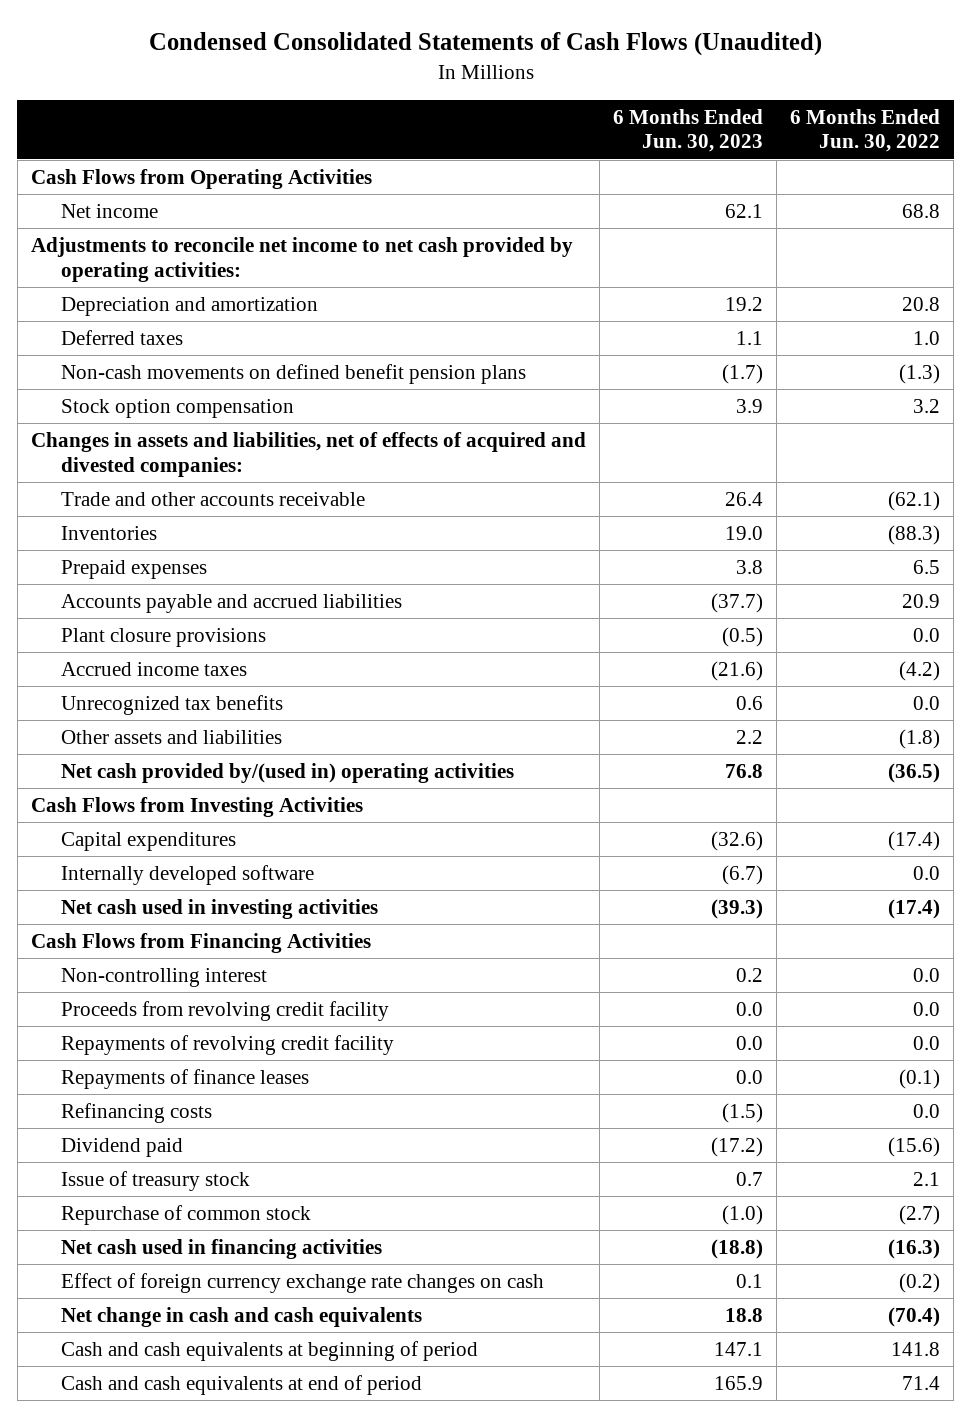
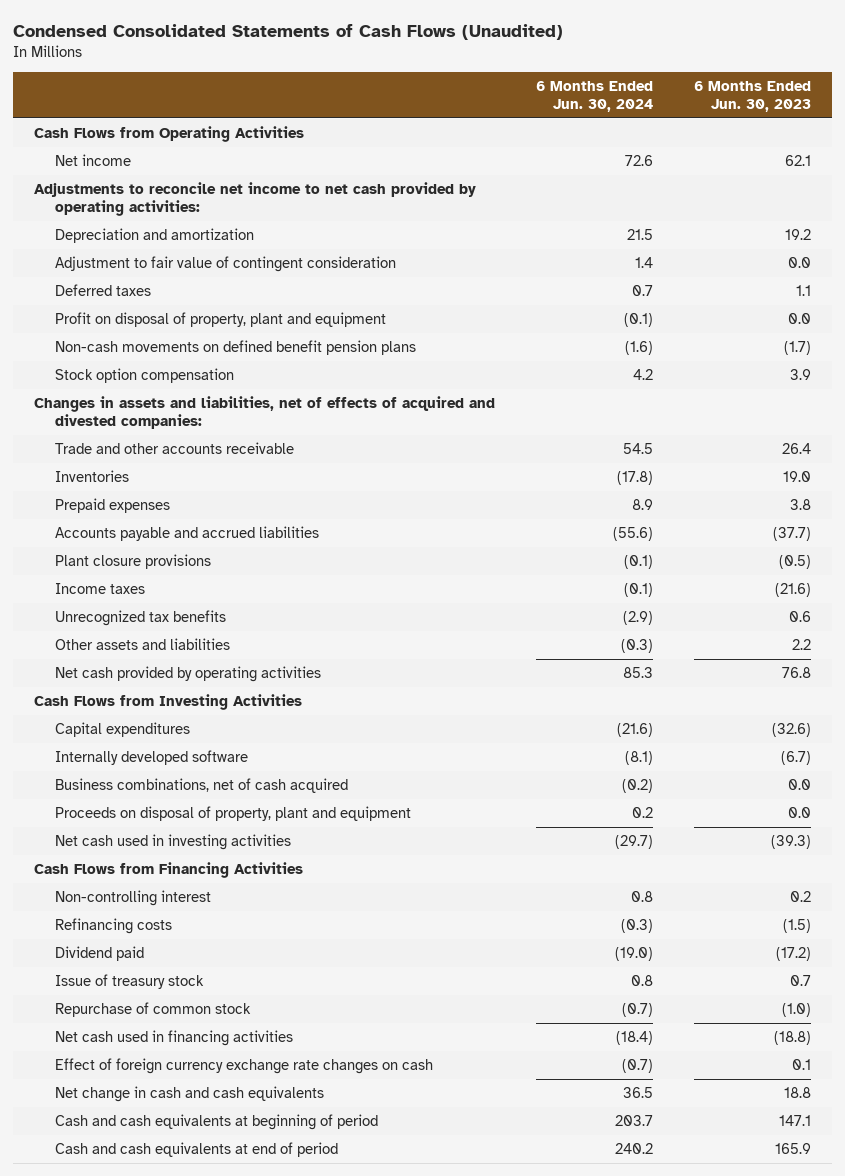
[790,108,941,153] 6 Months Ended Jun. 30, 2022 -> none
none -> [536,80,654,112] 6 Months Ended Jun. 30, 2024
none -> [55,255,397,272] Adjustment to fair value of contingent consideration
none -> [55,311,387,327] Profit on disposal of property, plant and equipment
[60,661,247,676] Accrued income taxes -> [55,582,146,594] Income taxes
[60,762,514,783] Net cash provided by/(used in) operating activities -> [55,665,322,682] Net cash provided by operating activities
none -> [55,777,349,793] Business combinations, net of cash acquired
none -> [55,805,412,821] Proceeds on disposal of property, plant and equipment
[60,1000,389,1021] Proceeds from revolving credit facility -> none
[60,1034,394,1055] Repayments of revolving credit facility -> none
[60,1068,309,1089] Repayments of finance leases -> none

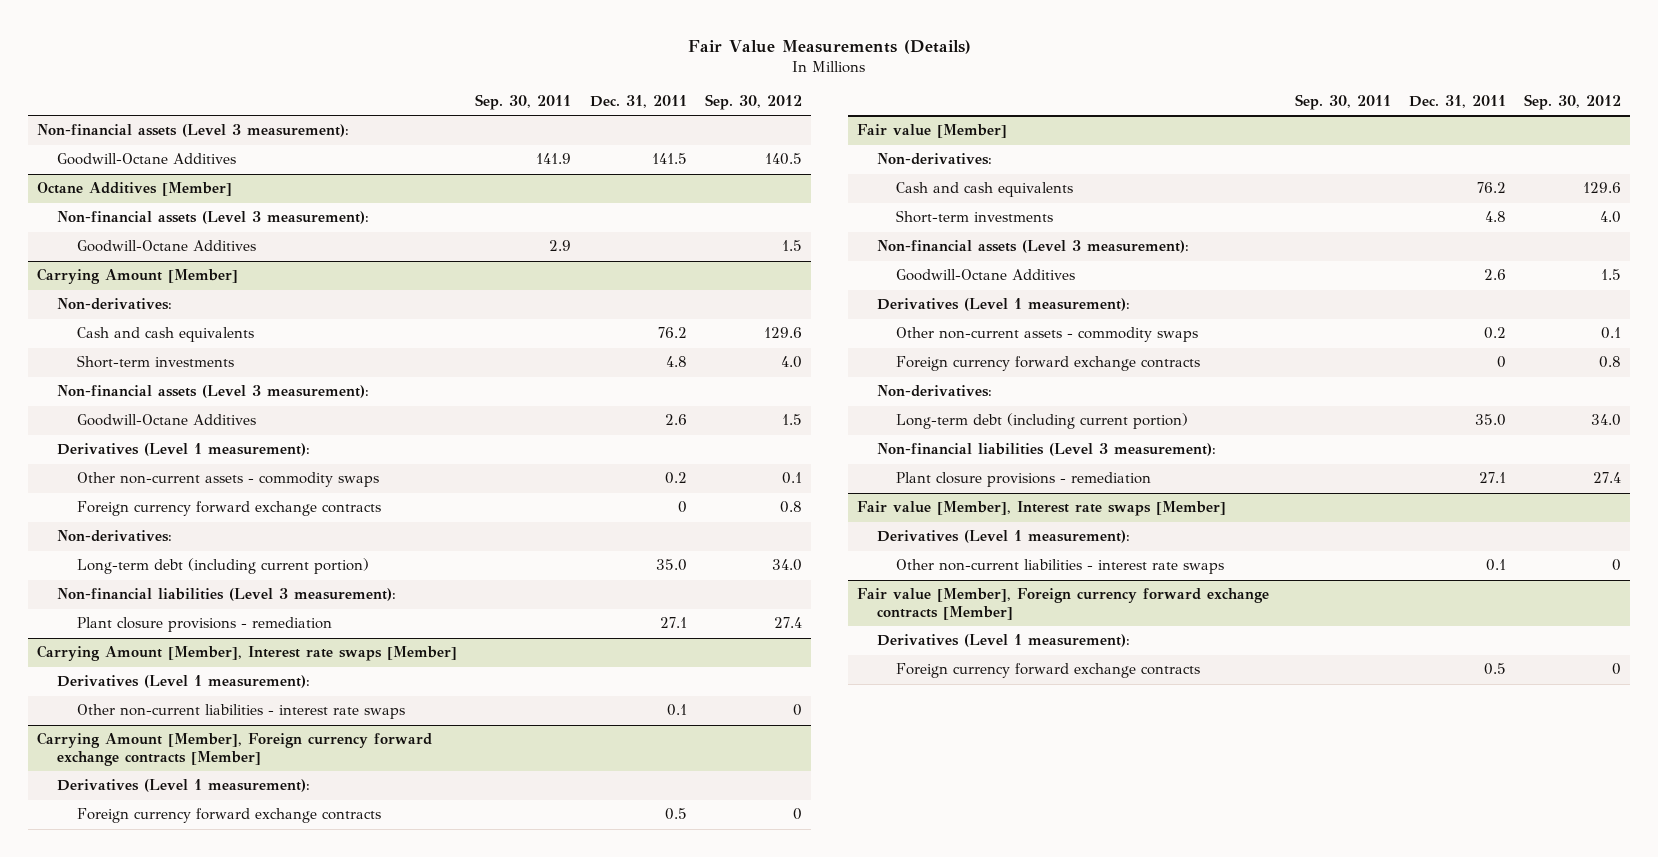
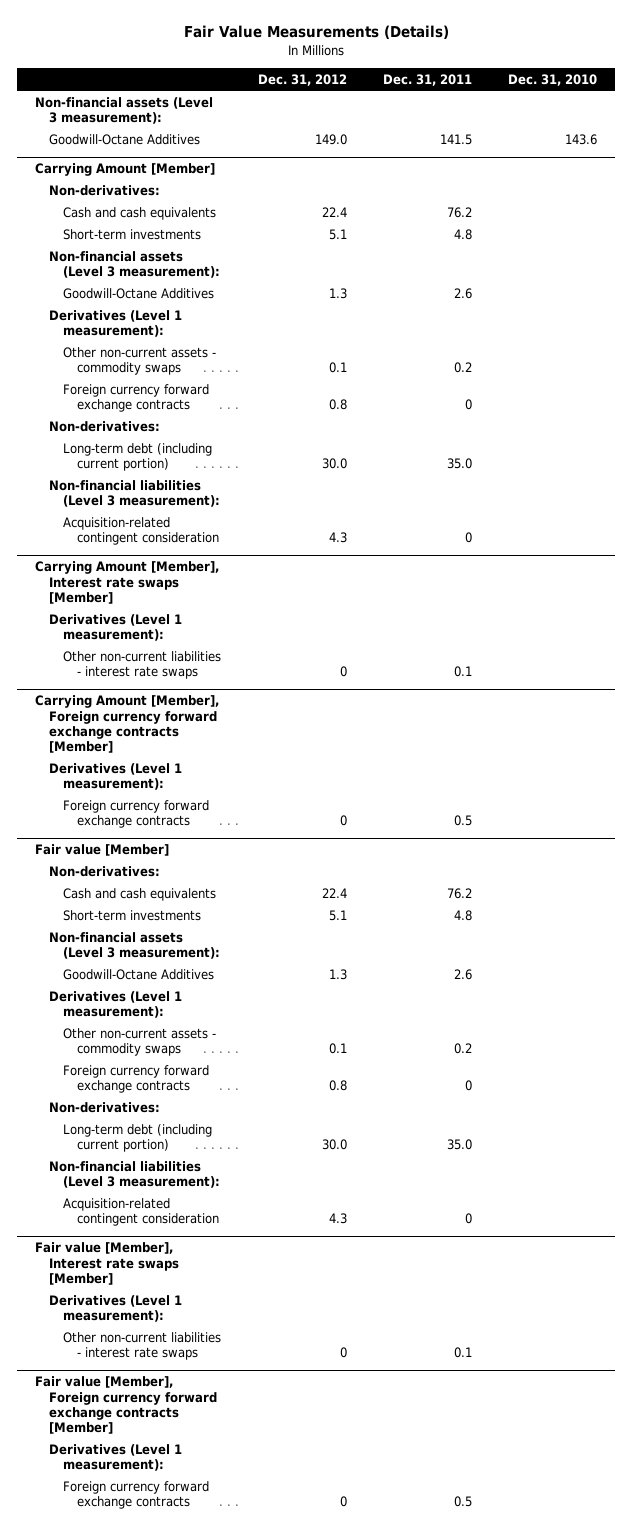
[475,93,572,110] Sep. 30, 2011 -> none
[704,93,802,110] Sep. 30, 2012 -> none
none -> [257,73,347,86] Dec. 31, 2012
none -> [508,73,598,86] Dec. 31, 2010
[37,182,233,197] Octane Additives [Member] -> none
[57,211,370,225] Non-financial assets (Level 3 measurement): -> none
[77,240,257,253] Goodwill-Octane Additives -> none
[77,617,333,633] Plant closure provisions - remediation -> none
none -> [63,516,220,545] Acquisition-related contingent consideration
[896,472,1152,488] Plant closure provisions - remediation -> none
none -> [63,1197,220,1226] Acquisition-related contingent consideration

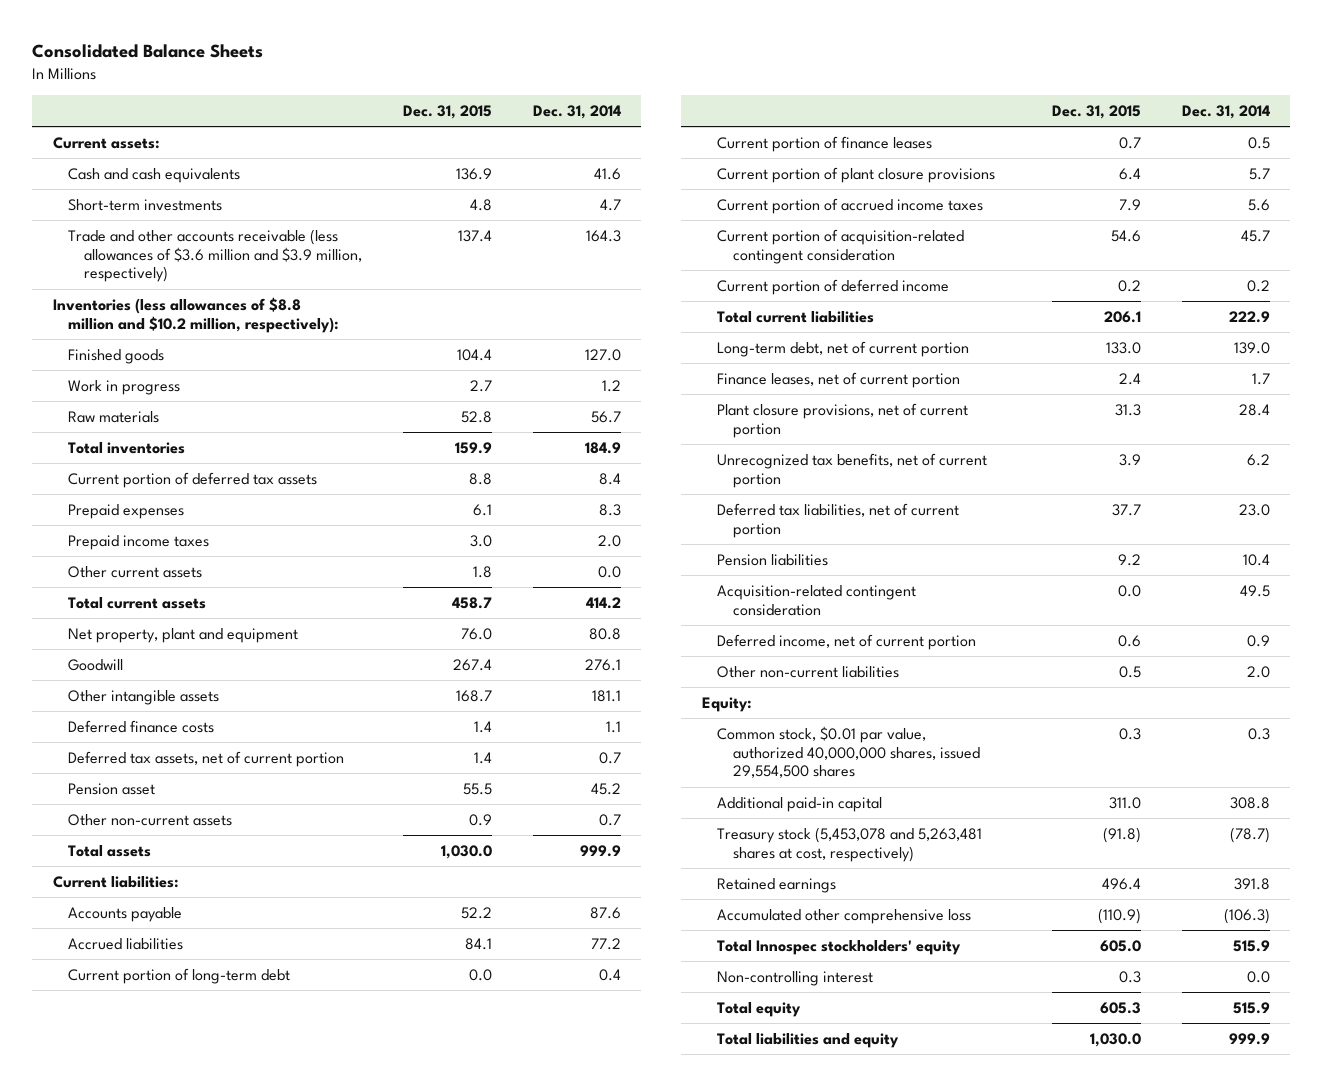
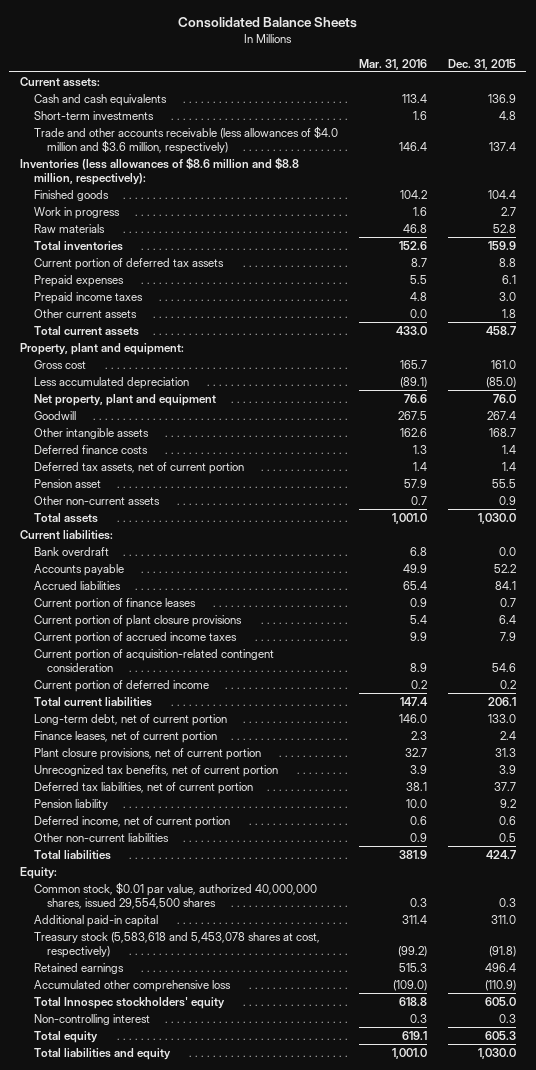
[532,104,621,119] Dec. 31, 2014 -> none
none -> [358,58,427,70] Mar. 31, 2016
[68,228,363,283] Trade and other accounts receivable (less allowances of $3.6 million and $3.9 million, respectively) -> [33,125,338,154] Trade and other accounts receivable (less allowances of $4.0 million and $3.6 million, respectively)
[52,296,340,333] Inventories (less allowances of $8.8 million and $10.2 million, respectively): -> [19,156,299,185] Inventories (less allowances of $8.6 million and $8.8 million, respectively):
none -> [19,342,184,355] Property, plant and equipment:
none -> [33,359,86,369] Gross cost
none -> [33,376,189,389] Less accumulated depreciation
none -> [33,546,109,556] Bank overdraft
[68,967,291,984] Current portion of long-term debt -> none
[717,584,917,616] Acquisition-related contingent consideration -> none
[717,553,829,566] Pension liabilities -> [33,798,108,810] Pension liability
none -> [33,849,111,860] Total liabilities
[717,826,983,862] Treasury stock (5,453,078 and 5,263,481 shares at cost, respectively) -> [33,931,320,958] Treasury stock (5,583,618 and 5,453,078 shares at cost, respectively)

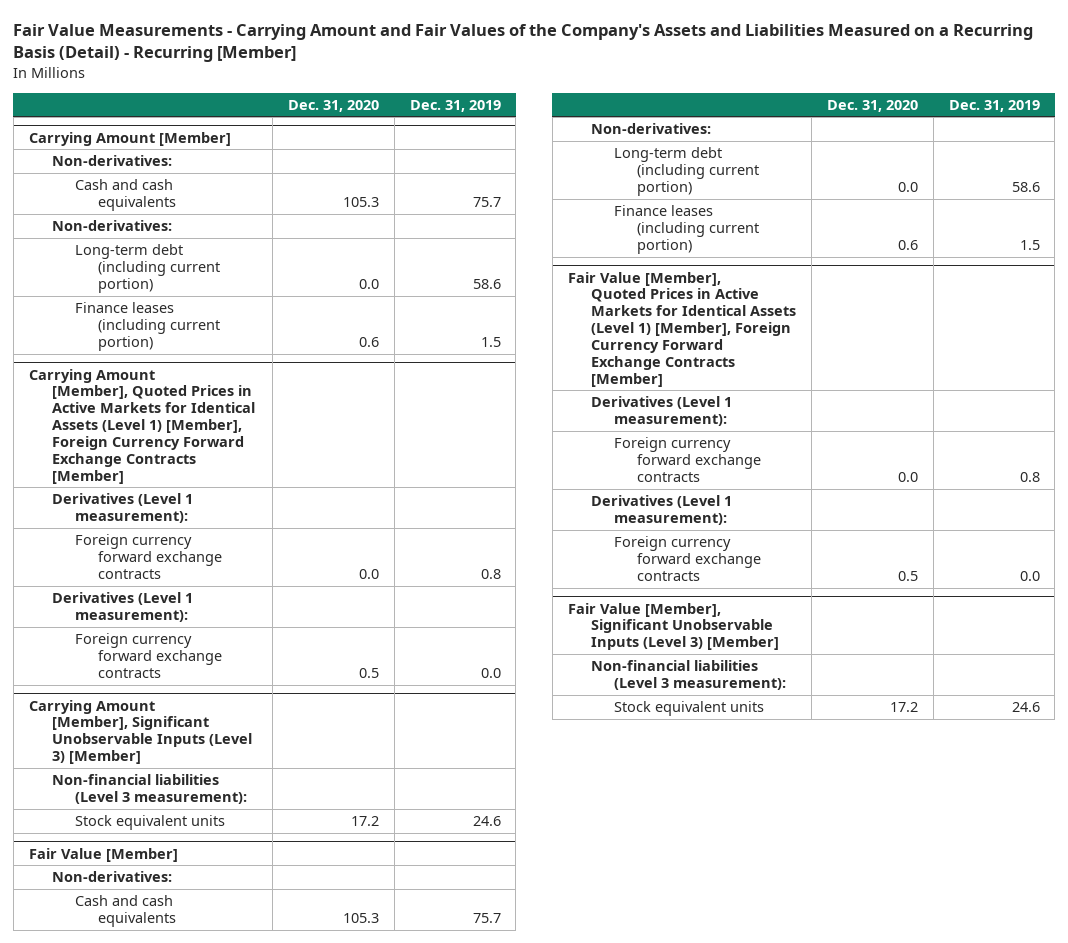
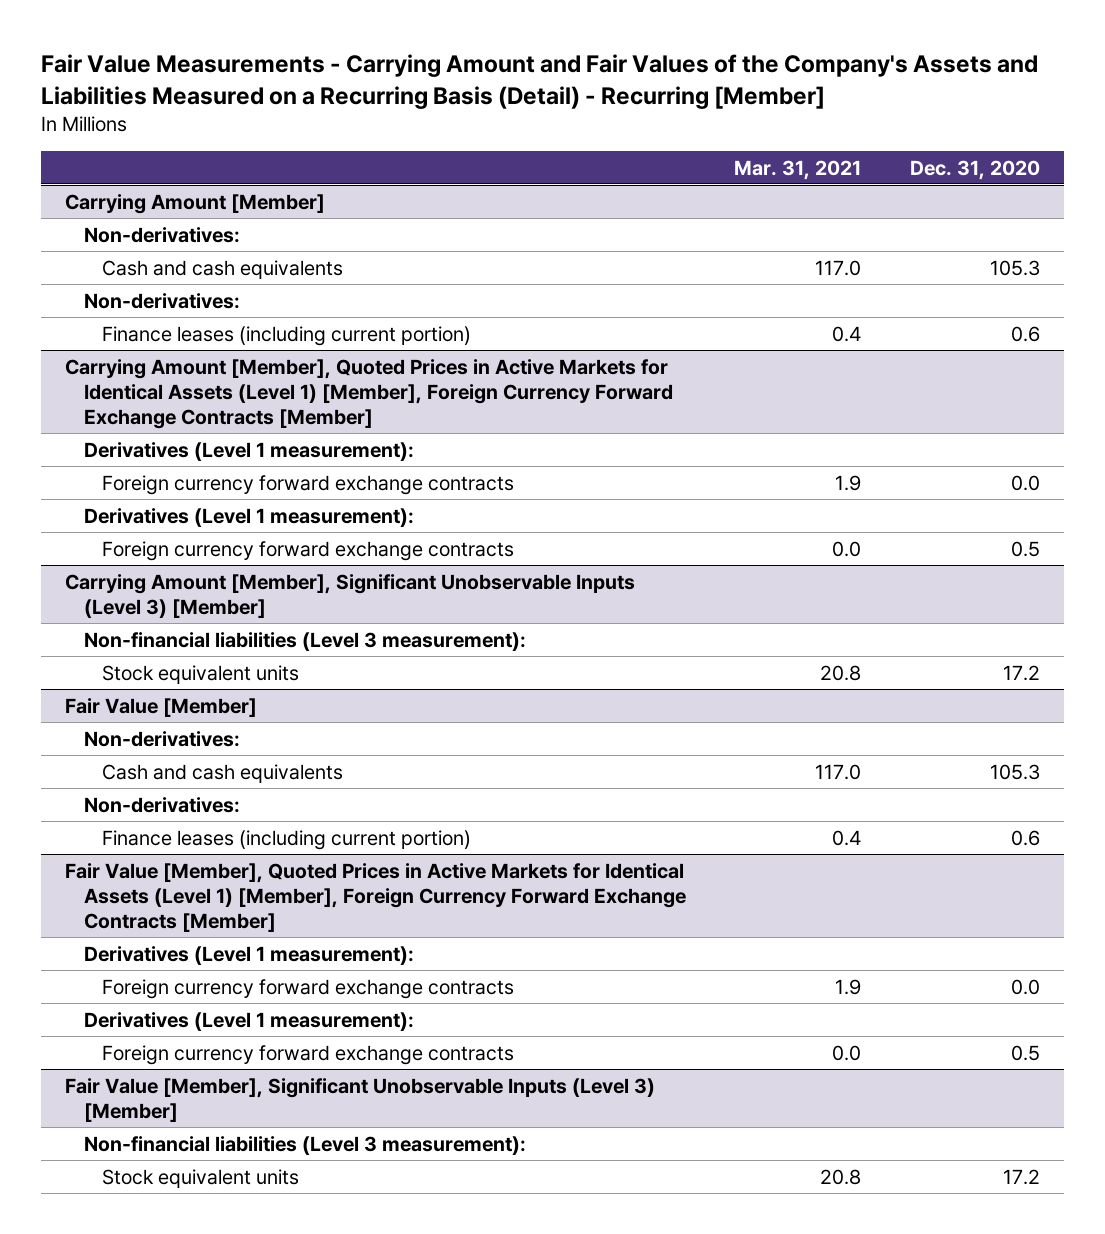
[409,99,501,112] Dec. 31, 2019 -> none
none -> [734,159,862,180] Mar. 31, 2021
[74,244,221,293] Long-term debt (including current portion) -> none
[613,147,760,196] Long-term debt (including current portion) -> none

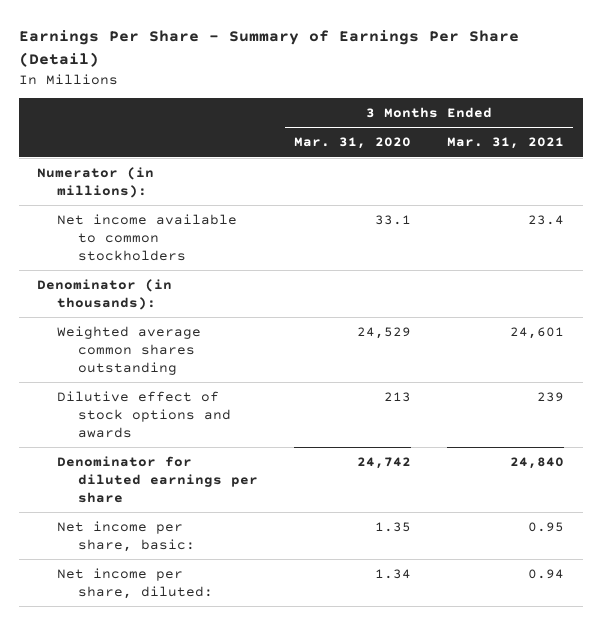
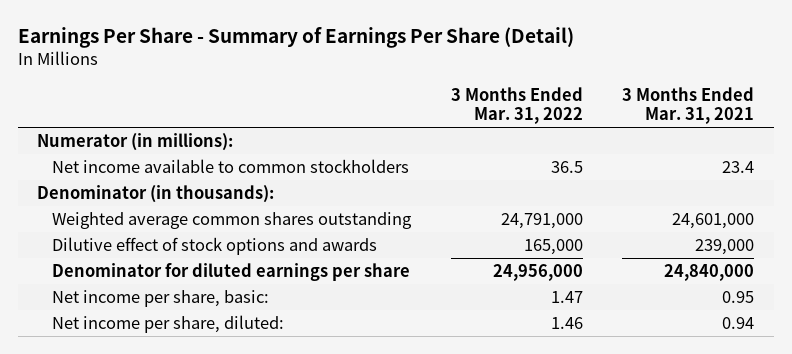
[294,137,412,150] Mar. 31, 2020 -> none
none -> [450,87,583,124] 3 Months Ended Mar. 31, 2022
[510,326,565,339] 24,601 -> [672,213,755,230] 24,601,000
[537,391,565,402] 239 -> [695,239,755,256] 239,000
[510,456,565,469] 24,840 -> [664,264,755,282] 24,840,000

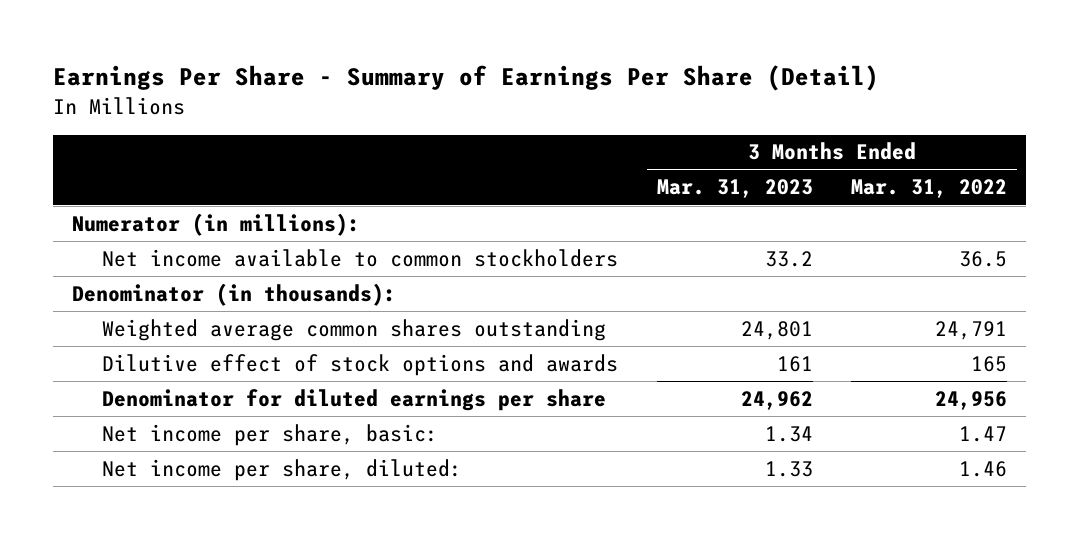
[622,87,755,124] 3 Months Ended Mar. 31, 2021 -> none
none -> [656,179,813,199] Mar. 31, 2023
[500,213,583,230] 24,791,000 -> [935,320,1008,340] 24,791
[523,239,583,256] 165,000 -> [971,355,1008,372] 165
[492,264,583,282] 24,956,000 -> [935,390,1008,410] 24,956

